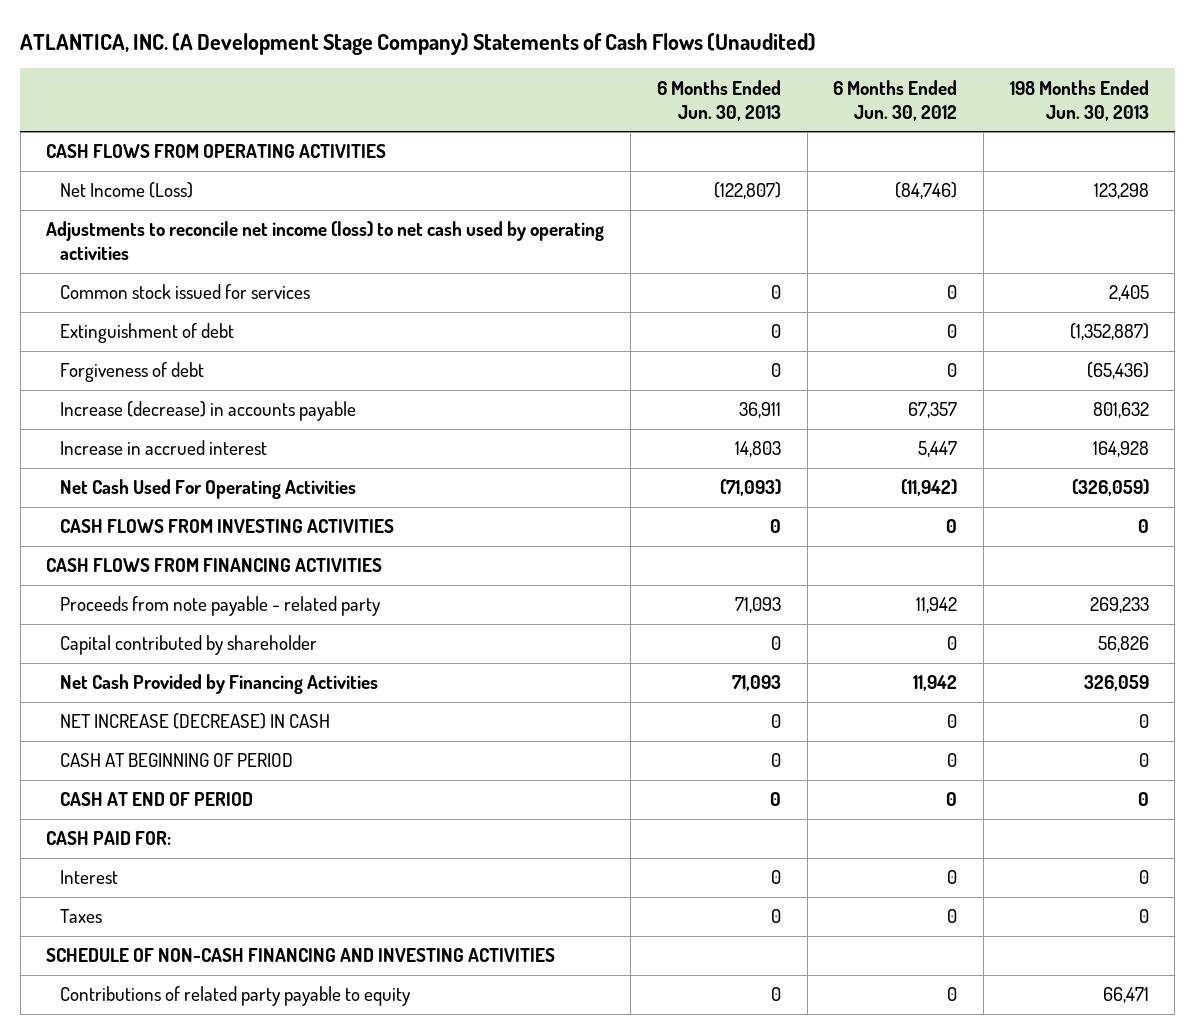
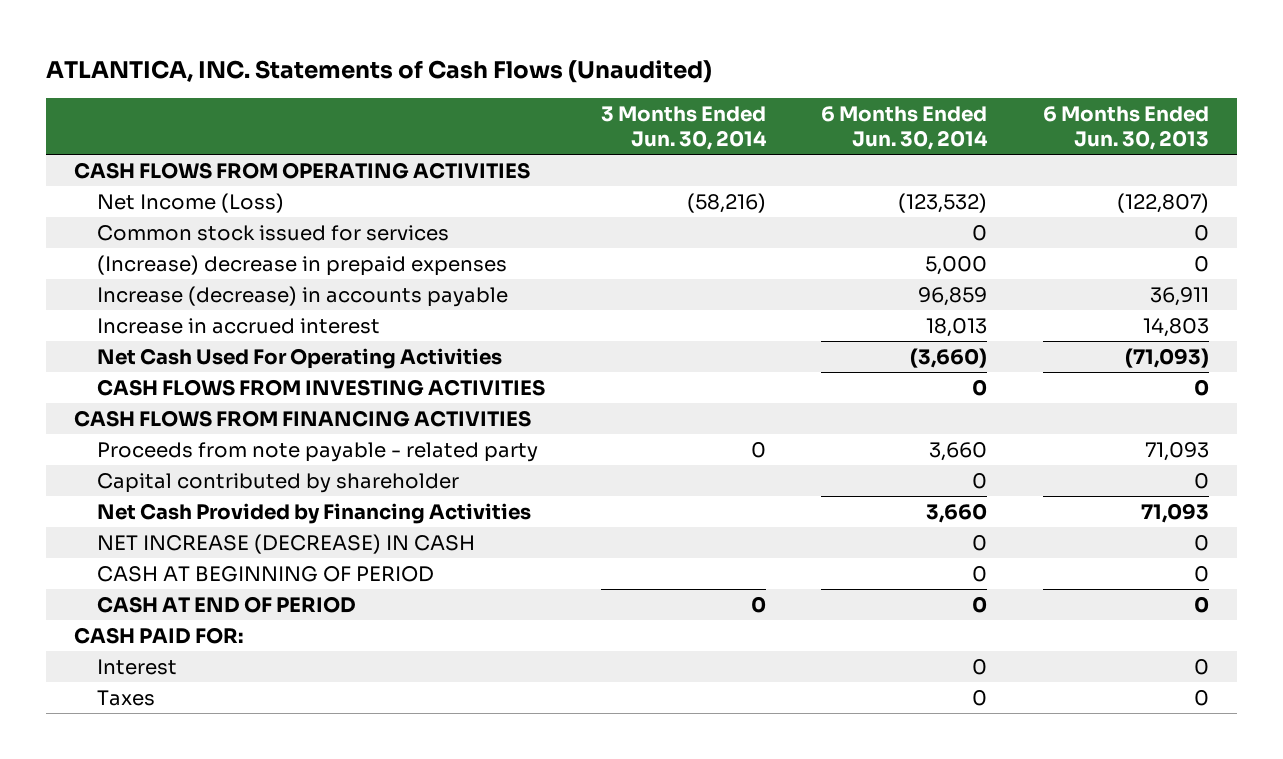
[20,32,817,55] ATLANTICA, INC. (A Development Stage Company) Statements of Cash Flows (Unaudited) -> [46,59,713,83] ATLANTICA, INC. Statements of Cash Flows (Unaudited)
[833,79,958,121] 6 Months Ended Jun. 30, 2012 -> none
[1009,79,1149,121] 198 Months Ended Jun. 30, 2013 -> none
none -> [600,105,767,150] 3 Months Ended Jun. 30, 2014
none -> [821,105,989,150] 6 Months Ended Jun. 30, 2014
[46,221,605,261] Adjustments to reconcile net income (loss) to net cash used by operating activities -> none
[59,323,234,344] Extinguishment of debt -> none
[59,362,204,383] Forgiveness of debt -> none
none -> [96,254,507,276] (Increase) decrease in prepaid expenses
[46,948,556,963] SCHEDULE OF NON-CASH FINANCING AND INVESTING ACTIVITIES -> none
[59,986,411,1007] Contributions of related party payable to equity -> none

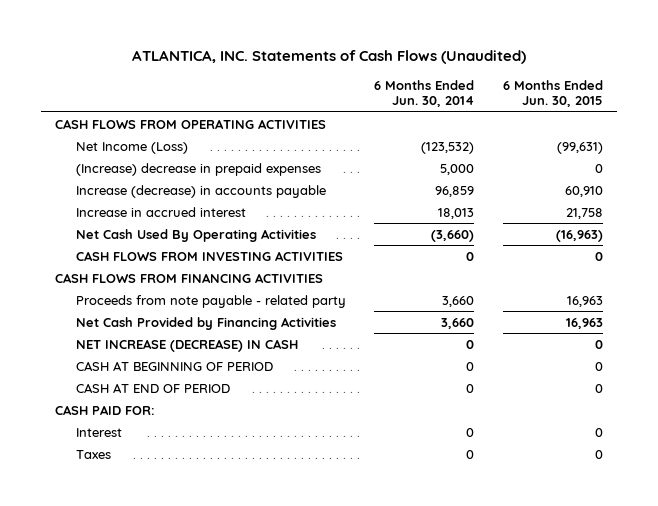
[600,105,767,150] 3 Months Ended Jun. 30, 2014 -> none
[1043,105,1210,150] 6 Months Ended Jun. 30, 2013 -> none
none -> [502,79,603,108] 6 Months Ended Jun. 30, 2015
[96,224,449,241] Common stock issued for services -> none
[96,347,502,369] Net Cash Used For Operating Activities -> [75,228,316,242] Net Cash Used By Operating Activities
[96,472,459,493] Capital contributed by shareholder -> none

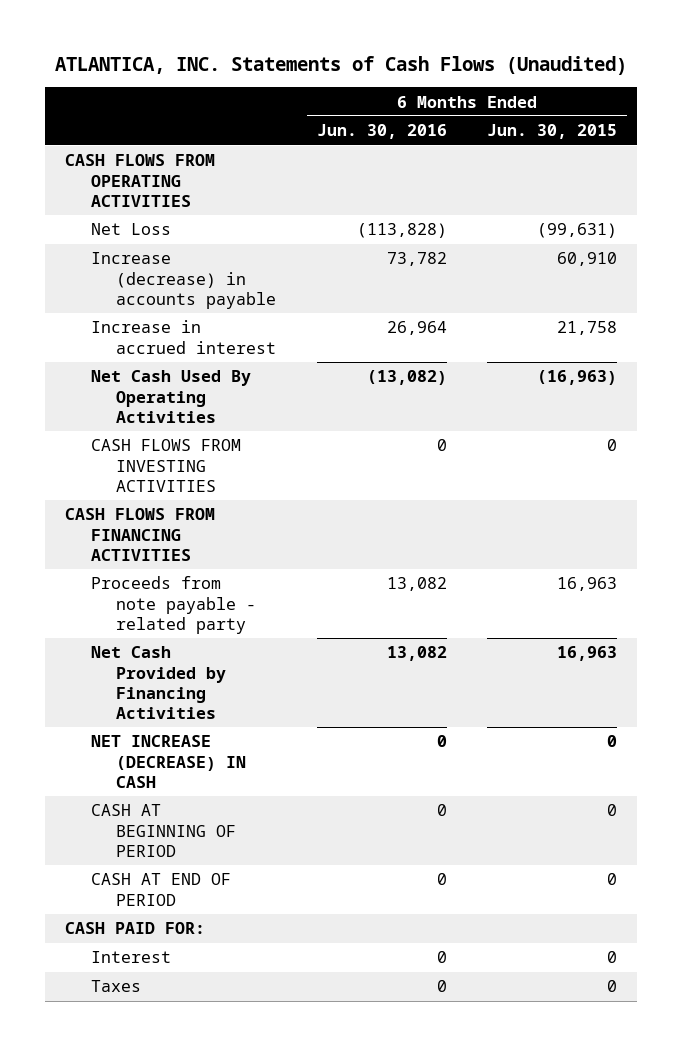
[374,79,475,108] 6 Months Ended Jun. 30, 2014 -> none
none -> [316,124,447,140] Jun. 30, 2016
[75,162,321,176] (Increase) decrease in prepaid expenses -> none
[75,141,188,154] Net Income (Loss) -> [90,223,171,236] Net Loss

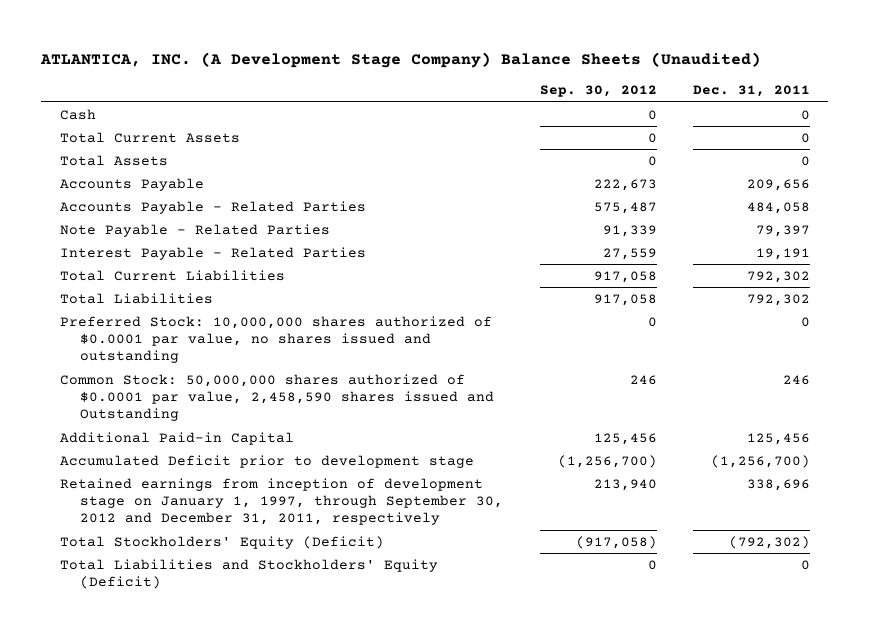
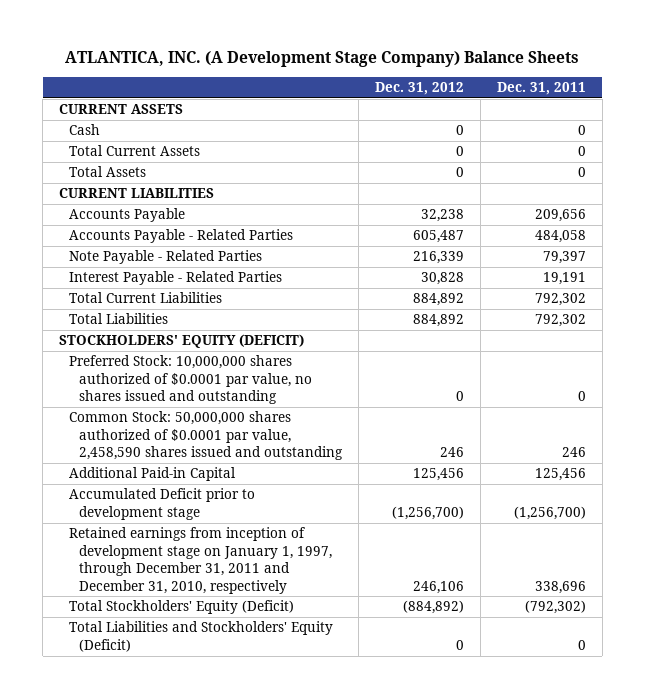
[40,51,762,68] ATLANTICA, INC. (A Development Stage Company) Balance Sheets (Unaudited) -> [65,51,580,68] ATLANTICA, INC. (A Development Stage Company) Balance Sheets
[539,85,657,98] Sep. 30, 2012 -> none
none -> [375,82,465,96] Dec. 31, 2012
none -> [58,104,183,115] CURRENT ASSETS
none -> [58,188,214,199] CURRENT LIABILITIES
none -> [58,334,304,349] STOCKHOLDERS' EQUITY (DEFICIT)
[59,373,495,422] Common Stock: 50,000,000 shares authorized of $0.0001 par value, 2,458,590 shares issued and Outstanding -> [69,411,344,461] Common Stock: 50,000,000 shares authorized of $0.0001 par value, 2,458,590 shares issued and outstanding
[59,477,504,526] Retained earnings from inception of development stage on January 1, 1997, through September 30, 2012 and December 31, 2011, respectively -> [69,527,333,594] Retained earnings from inception of development stage on January 1, 1997, through December 31, 2011 and December 31, 2010, respectively

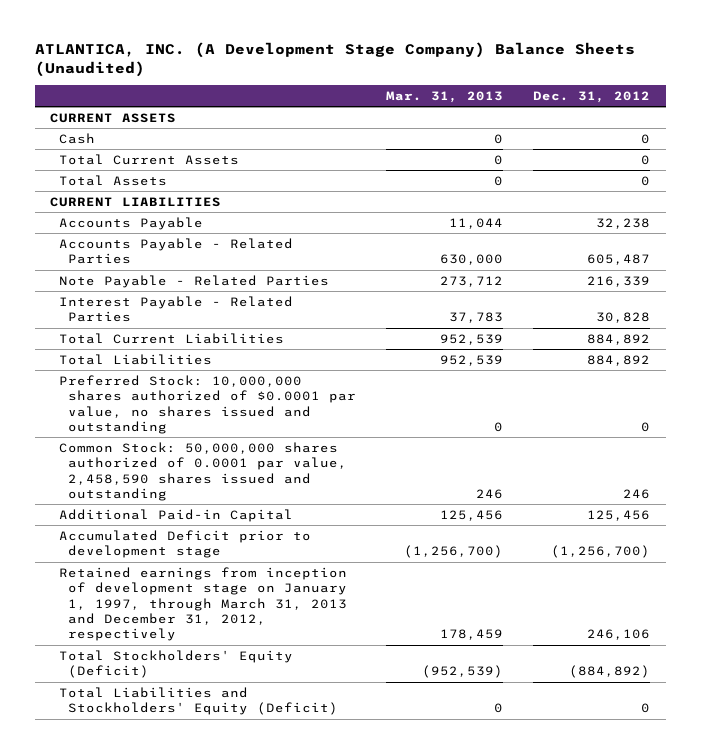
[65,51,580,68] ATLANTICA, INC. (A Development Stage Company) Balance Sheets -> [35,42,636,78] ATLANTICA, INC. (A Development Stage Company) Balance Sheets (Unaudited)
[496,82,586,96] Dec. 31, 2011 -> none
none -> [386,91,504,104] Mar. 31, 2013
[58,334,304,349] STOCKHOLDERS' EQUITY (DEFICIT) -> none
[69,411,344,461] Common Stock: 50,000,000 shares authorized of $0.0001 par value, 2,458,590 shares issued and outstanding -> [59,441,347,501] Common Stock: 50,000,000 shares authorized of 0.0001 par value, 2,458,590 shares issued and outstanding
[69,527,333,594] Retained earnings from inception of development stage on January 1, 1997, through December 31, 2011 and December 31, 2010, respectively -> [59,566,348,642] Retained earnings from inception of development stage on January 1, 1997, through March 31, 2013 and December 31, 2012, respectively

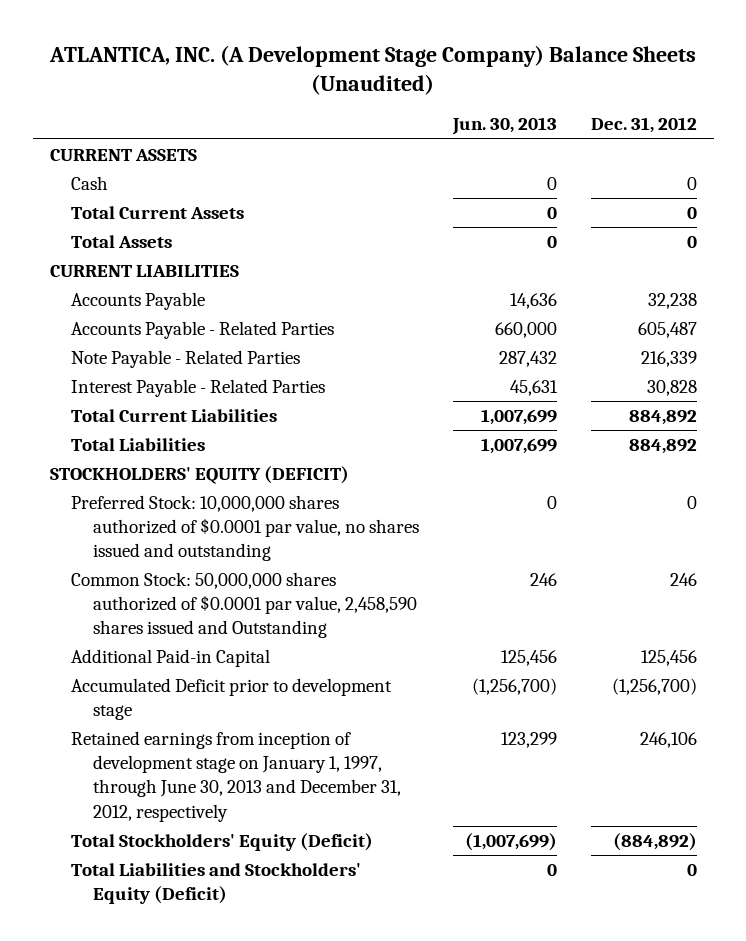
[386,91,504,104] Mar. 31, 2013 -> none
none -> [451,117,557,136] Jun. 30, 2013
none -> [49,465,349,484] STOCKHOLDERS' EQUITY (DEFICIT)
[59,441,347,501] Common Stock: 50,000,000 shares authorized of 0.0001 par value, 2,458,590 shares issued and outstanding -> [71,571,417,639] Common Stock: 50,000,000 shares authorized of $0.0001 par value, 2,458,590 shares issued and Outstanding
[59,566,348,642] Retained earnings from inception of development stage on January 1, 1997, through March 31, 2013 and December 31, 2012, respectively -> [71,730,401,822] Retained earnings from inception of development stage on January 1, 1997, through June 30, 2013 and December 31, 2012, respectively

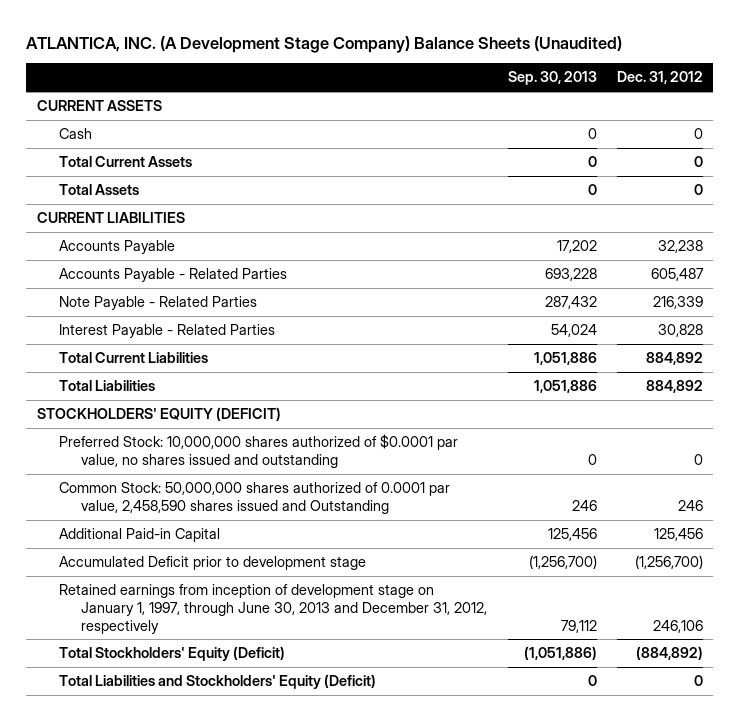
[451,117,557,136] Jun. 30, 2013 -> none
none -> [507,71,597,86] Sep. 30, 2013
[71,571,417,639] Common Stock: 50,000,000 shares authorized of $0.0001 par value, 2,458,590 shares issued and Outstanding -> [58,482,450,515] Common Stock: 50,000,000 shares authorized of 0.0001 par value, 2,458,590 shares issued and Outstanding

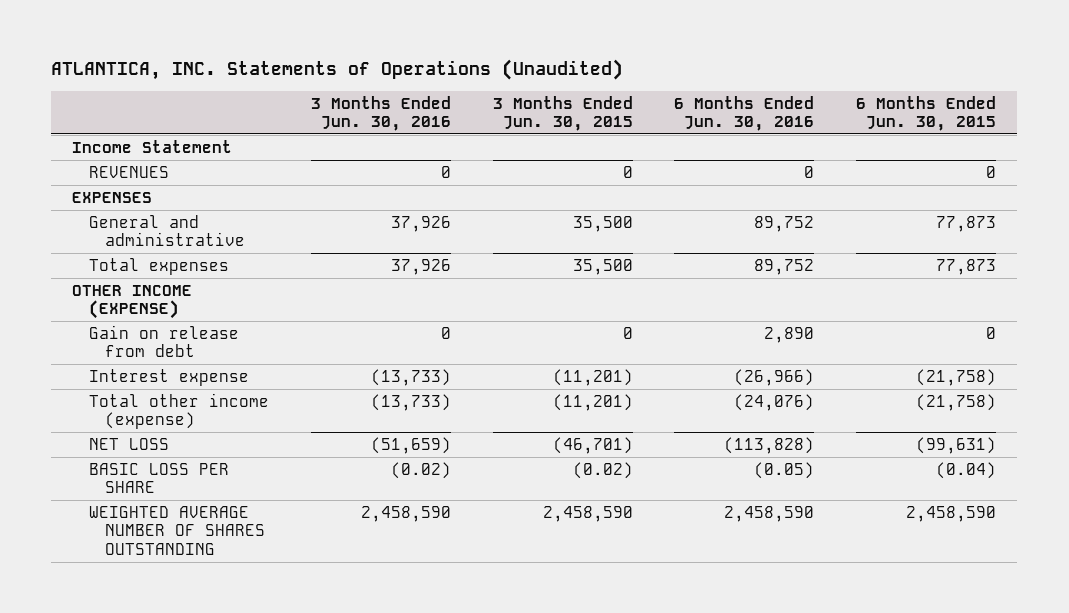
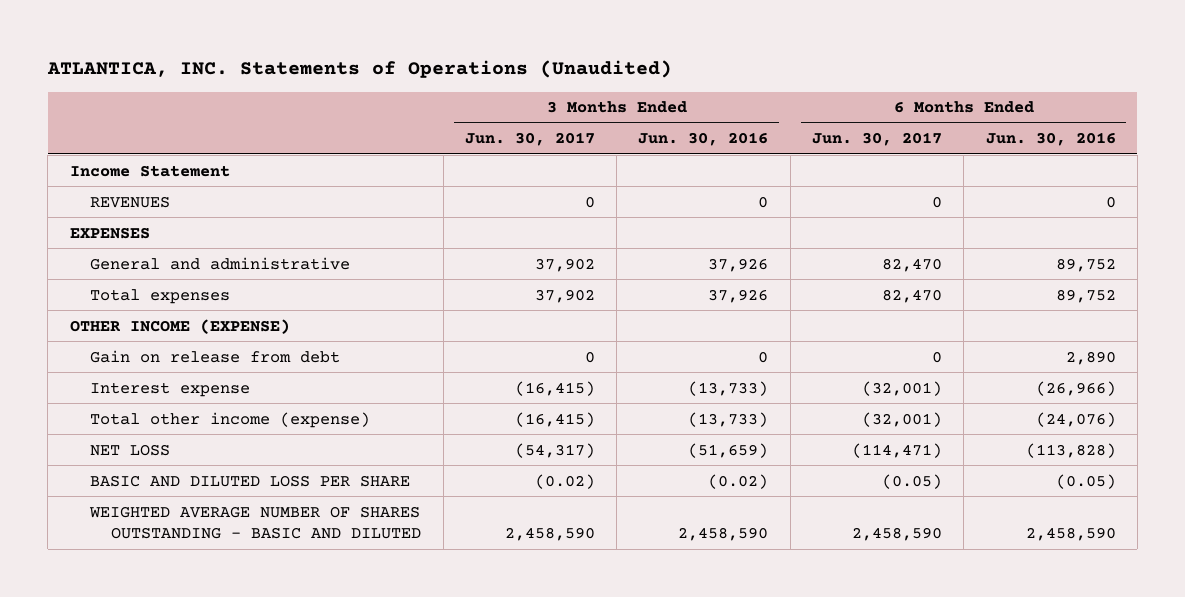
[492,95,633,131] 3 Months Ended Jun. 30, 2015 -> none
[856,95,997,131] 6 Months Ended Jun. 30, 2015 -> none
none -> [464,132,595,147] Jun. 30, 2017
none -> [812,132,943,147] Jun. 30, 2017
[88,462,229,494] BASIC LOSS PER SHARE -> [90,474,411,487] BASIC AND DILUTED LOSS PER SHARE
[88,505,266,555] WEIGHTED AVERAGE NUMBER OF SHARES OUTSTANDING -> [89,505,422,539] WEIGHTED AVERAGE NUMBER OF SHARES OUTSTANDING - BASIC AND DILUTED

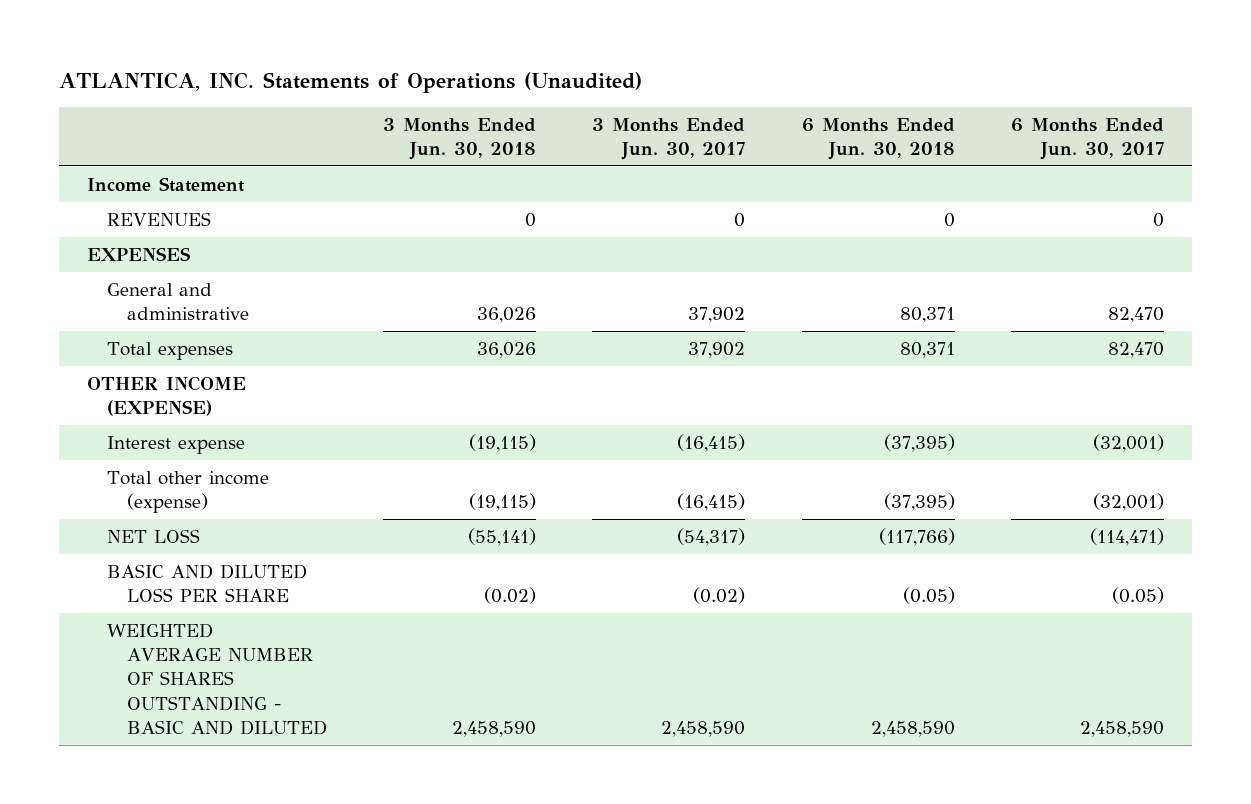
[638,132,769,147] Jun. 30, 2016 -> none
[985,132,1116,147] Jun. 30, 2016 -> none
none -> [382,117,536,160] 3 Months Ended Jun. 30, 2018
none -> [801,117,955,160] 6 Months Ended Jun. 30, 2018
[90,349,341,363] Gain on release from debt -> none

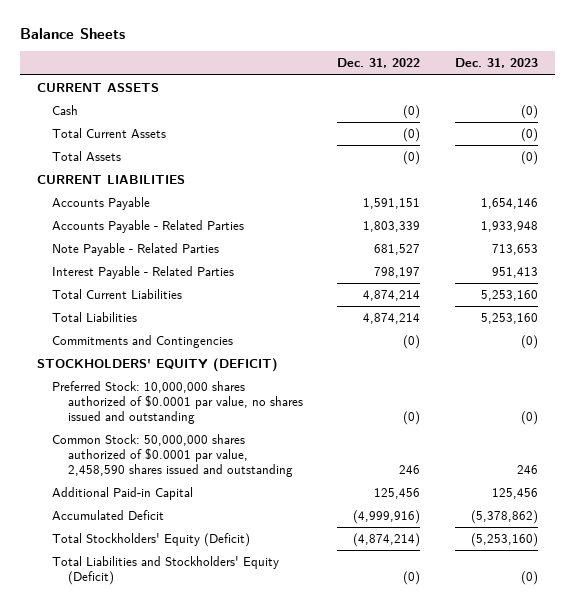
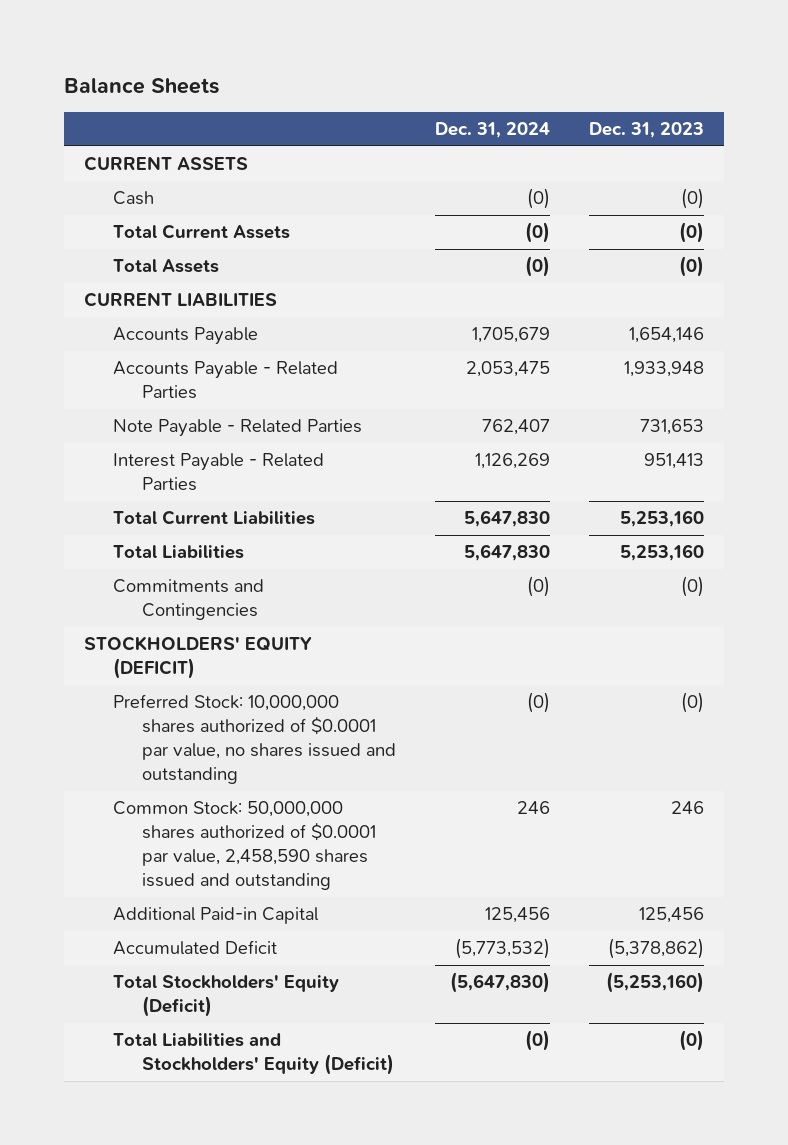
[337,58,421,69] Dec. 31, 2022 -> none
none -> [435,122,551,139] Dec. 31, 2024
[491,244,538,256] 713,653 -> [640,419,705,436] 731,653

